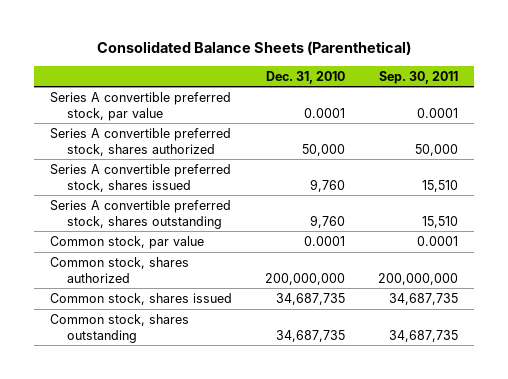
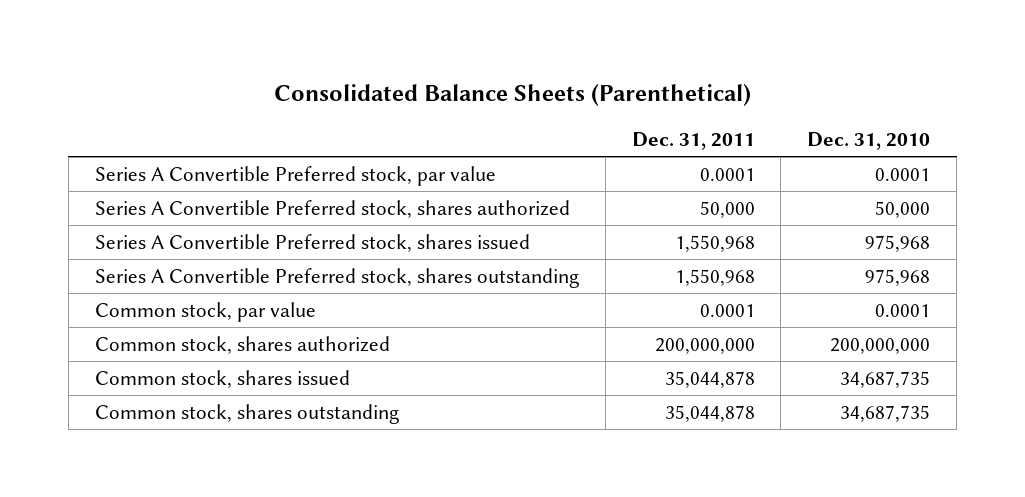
[378,70,458,84] Sep. 30, 2011 -> none
none -> [631,132,755,151] Dec. 31, 2011
[49,91,231,121] Series A convertible preferred stock, par value -> [94,166,496,187] Series A Convertible Preferred stock, par value
[49,127,231,156] Series A convertible preferred stock, shares authorized -> [94,200,570,219] Series A Convertible Preferred stock, shares authorized
[49,163,231,192] Series A convertible preferred stock, shares issued -> [94,234,530,253] Series A Convertible Preferred stock, shares issued
[309,178,345,192] 9,760 -> [865,235,931,253] 975,968
[49,199,231,229] Series A convertible preferred stock, shares outstanding -> [94,268,579,289] Series A Convertible Preferred stock, shares outstanding
[309,214,345,228] 9,760 -> [865,269,931,287] 975,968

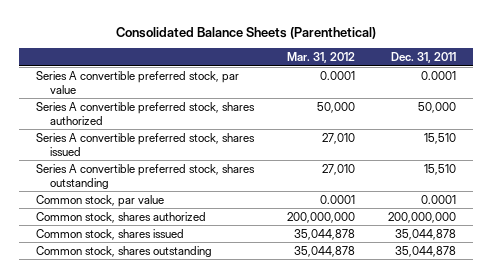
[807,132,931,151] Dec. 31, 2010 -> none
none -> [286,52,355,64] Mar. 31, 2012
[94,166,496,187] Series A Convertible Preferred stock, par value -> [35,70,239,94] Series A convertible preferred stock, par value
[94,200,570,219] Series A Convertible Preferred stock, shares authorized -> [35,101,255,125] Series A convertible preferred stock, shares authorized
[94,234,530,253] Series A Convertible Preferred stock, shares issued -> [35,132,255,156] Series A convertible preferred stock, shares issued
[674,235,755,253] 1,550,968 -> [424,132,457,144] 15,510
[94,268,579,289] Series A Convertible Preferred stock, shares outstanding -> [35,163,255,189] Series A convertible preferred stock, shares outstanding
[674,269,755,287] 1,550,968 -> [424,163,457,175] 15,510

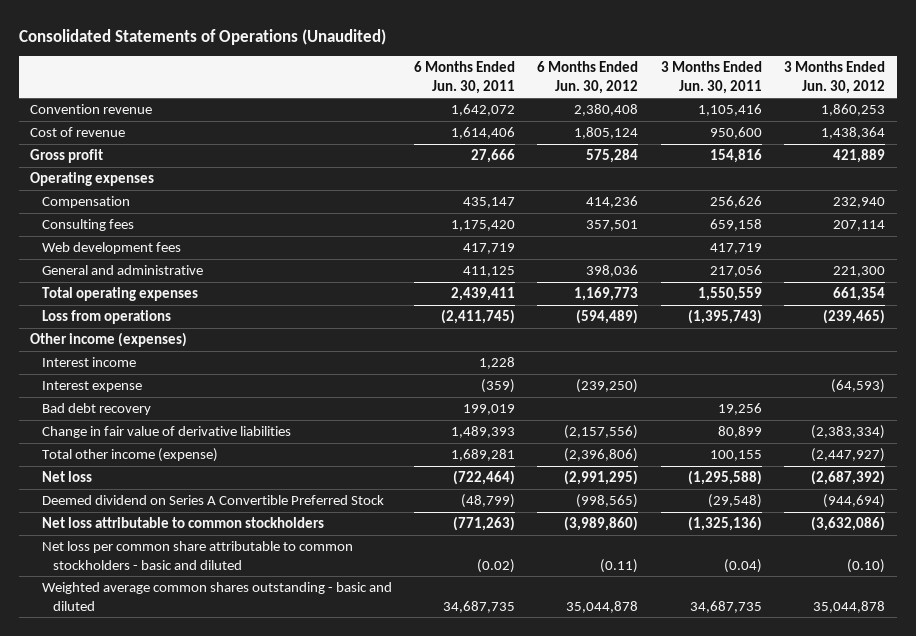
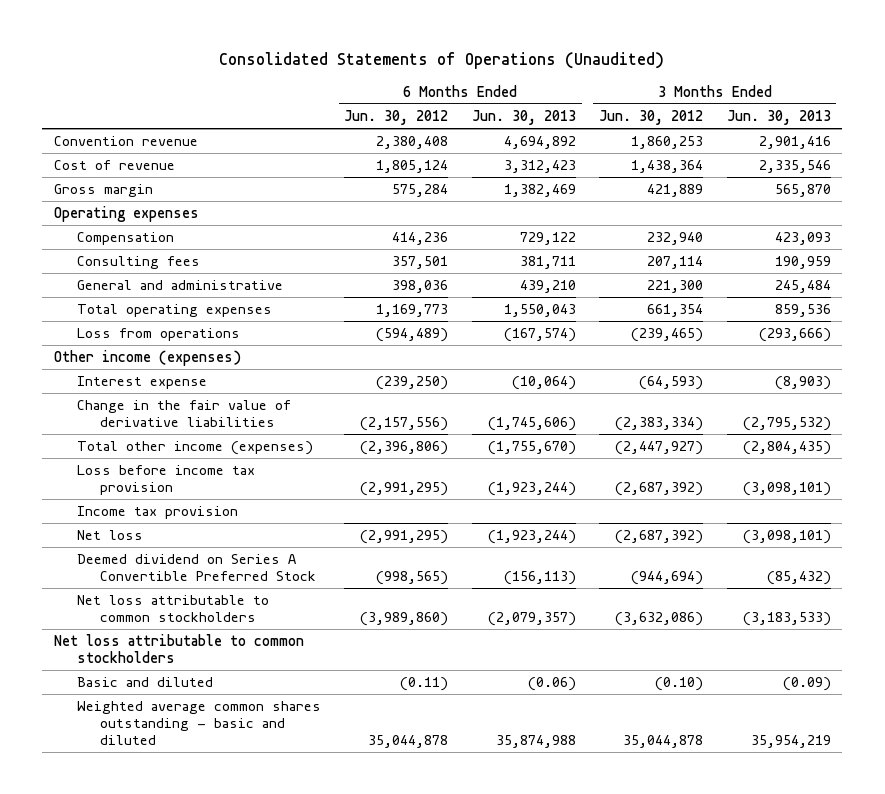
[414,61,516,94] 6 Months Ended Jun. 30, 2011 -> none
[660,61,762,94] 3 Months Ended Jun. 30, 2011 -> none
none -> [471,110,576,126] Jun. 30, 2013
none -> [726,110,831,126] Jun. 30, 2013
[30,149,104,164] Gross profit -> [54,184,154,198] Gross margin
[41,242,181,255] Web development fees -> none
[41,357,136,368] Interest income -> none
[41,403,151,416] Bad debt recovery -> none
[41,426,291,439] Change in fair value of derivative liabilities -> [77,400,292,428] Change in the fair value of derivative liabilities
[41,448,218,463] Total other income (expense) -> [77,441,314,456] Total other income (expenses)
none -> [77,465,256,496] Loss before income tax provision
none -> [77,506,239,520] Income tax provision
none -> [54,634,305,664] Net loss attributable to common stockholders
[41,541,353,570] Net loss per common share attributable to common stockholders - basic and diluted -> [77,677,214,688] Basic and diluted

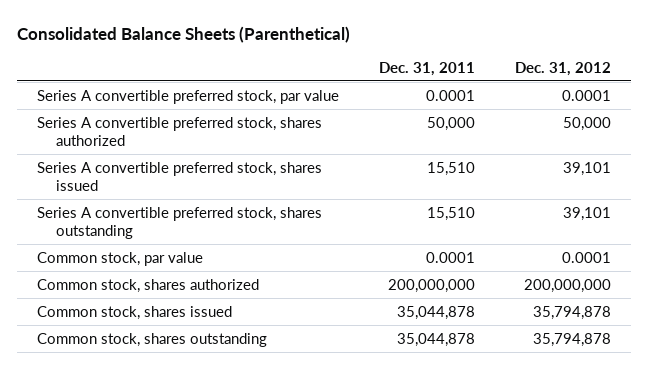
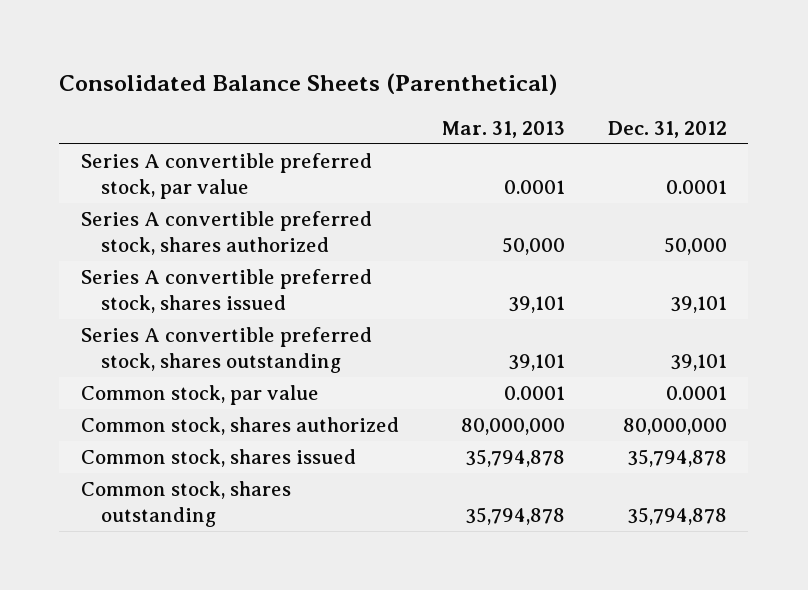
[379,61,476,76] Dec. 31, 2011 -> none
none -> [441,120,565,138] Mar. 31, 2013
[524,278,612,293] 200,000,000 -> [622,418,727,436] 80,000,000

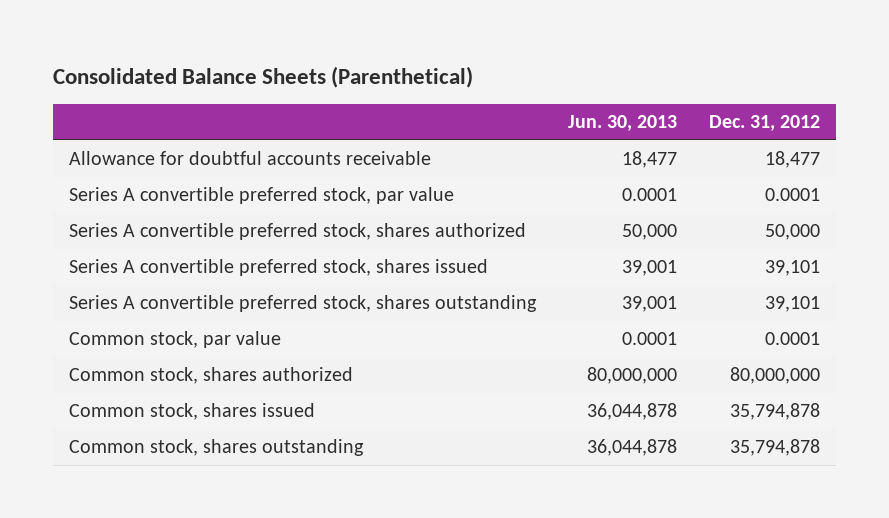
[441,120,565,138] Mar. 31, 2013 -> none
none -> [568,115,678,132] Jun. 30, 2013
none -> [69,151,432,166] Allowance for doubtful accounts receivable

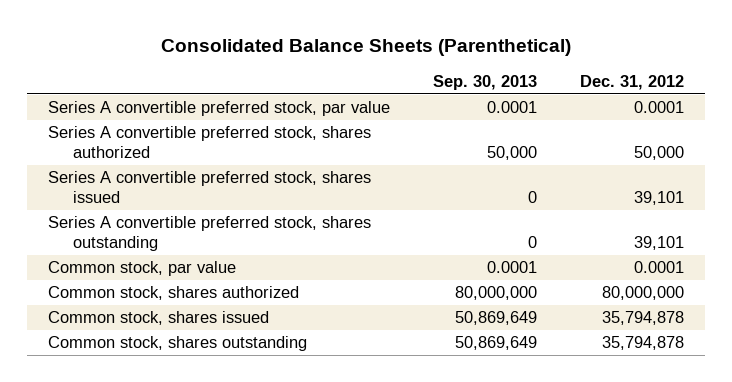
[568,115,678,132] Jun. 30, 2013 -> none
none -> [432,75,537,91] Sep. 30, 2013
[69,151,432,166] Allowance for doubtful accounts receivable -> none

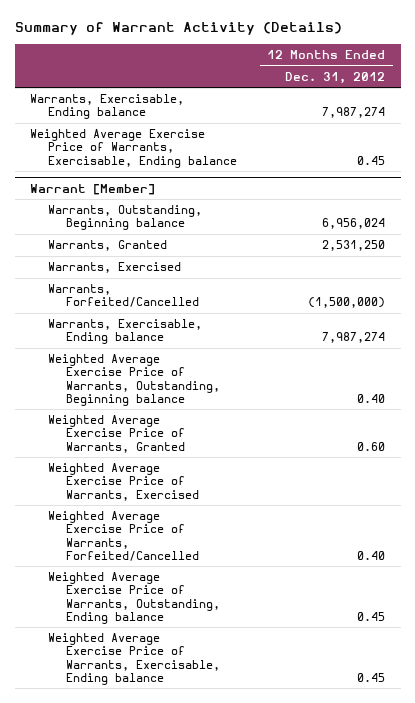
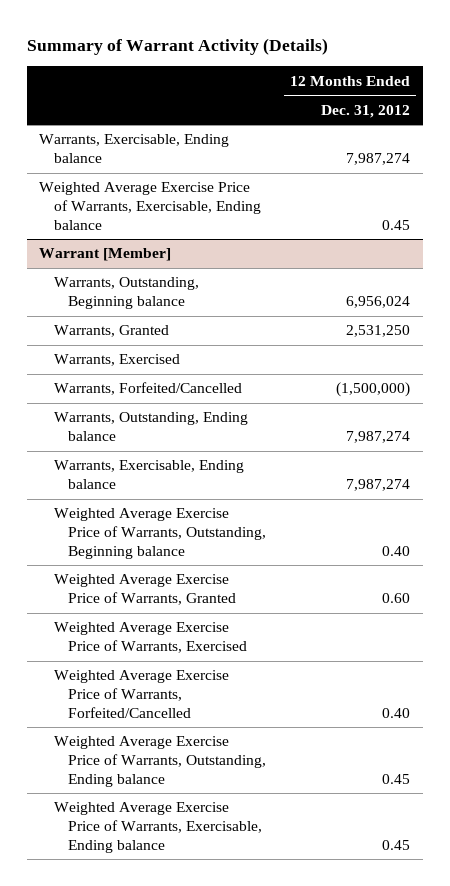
none -> [53,412,248,442] Warrants, Outstanding, Ending balance

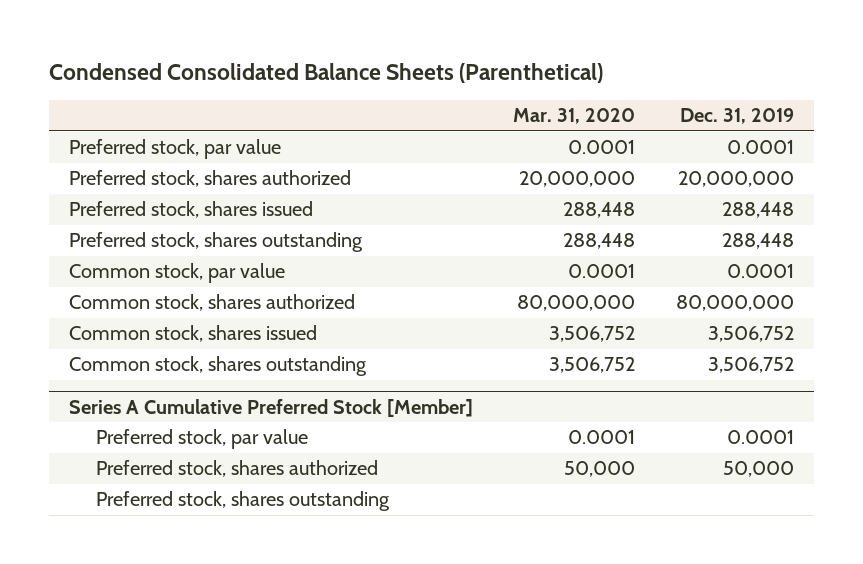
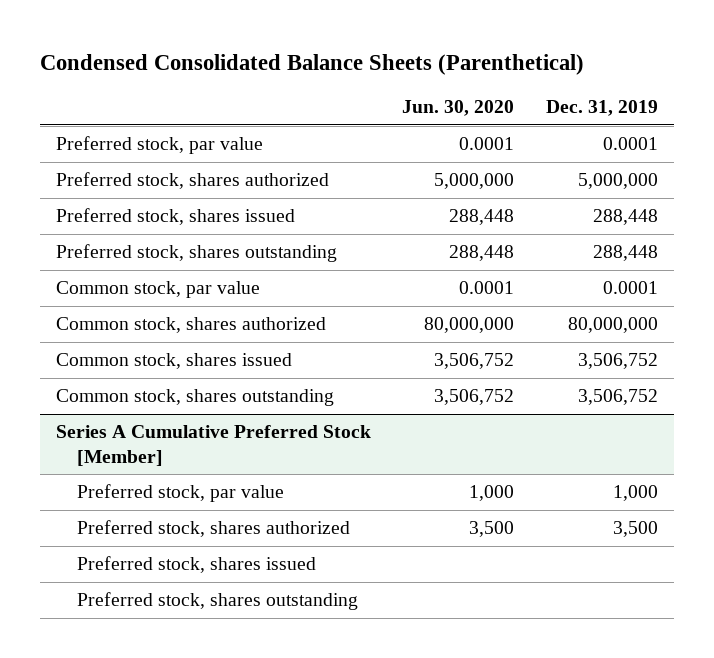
[513,108,636,125] Mar. 31, 2020 -> none
none -> [402,100,515,117] Jun. 30, 2020
[677,171,794,188] 20,000,000 -> [577,173,658,190] 5,000,000
[726,430,794,445] 0.0001 -> [612,485,658,502] 1,000
[722,461,794,478] 50,000 -> [612,521,658,538] 3,500
none -> [76,556,316,574] Preferred stock, shares issued

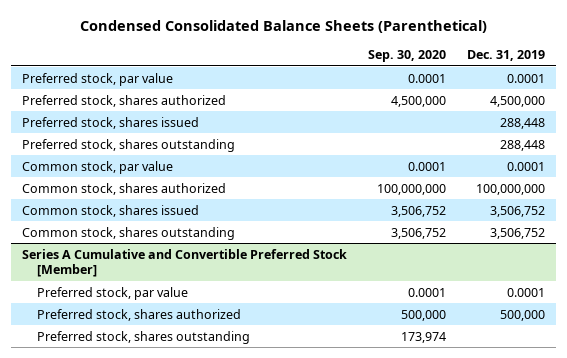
[402,100,515,117] Jun. 30, 2020 -> none
none -> [368,49,447,62] Sep. 30, 2020
[577,173,658,190] 5,000,000 -> [490,95,546,107] 4,500,000
[567,317,658,334] 80,000,000 -> [476,183,546,195] 100,000,000
[76,556,316,574] Preferred stock, shares issued -> none
[55,425,371,466] Series A Cumulative Preferred Stock [Member] -> [21,248,347,278] Series A Cumulative and Convertible Preferred Stock [Member]
[612,485,658,502] 1,000 -> [507,287,546,297] 0.0001
[612,521,658,538] 3,500 -> [500,309,546,321] 500,000

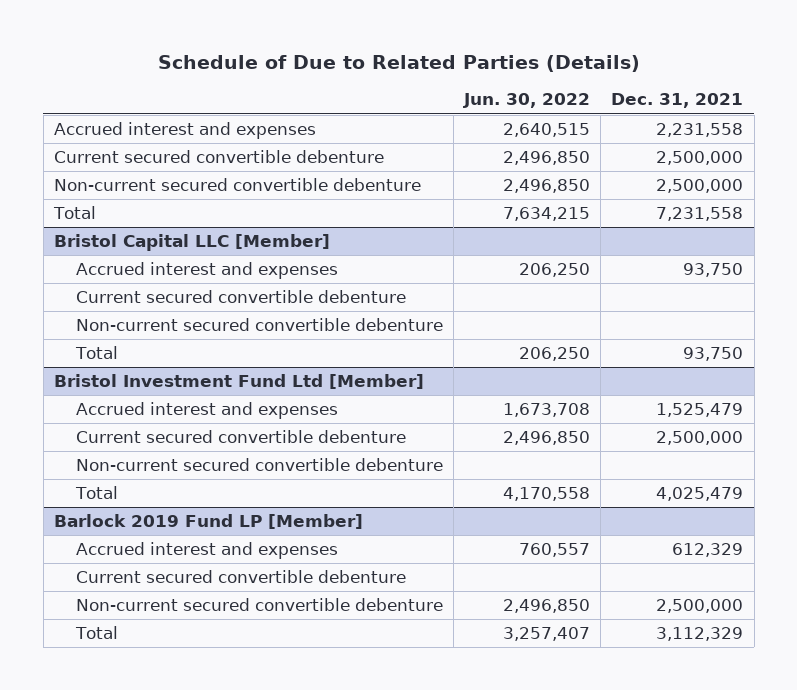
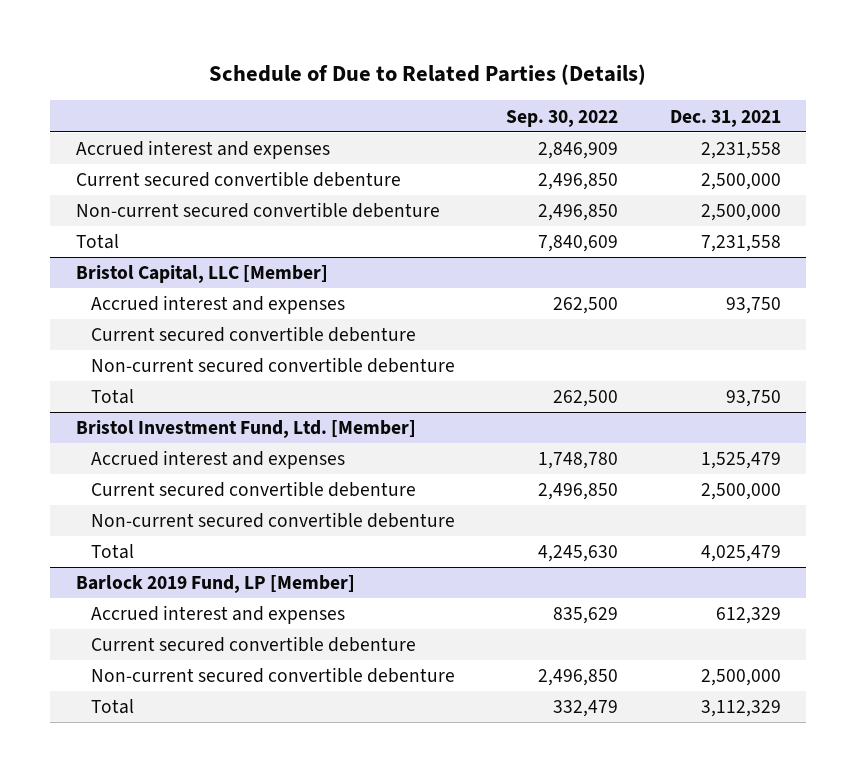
[463,93,591,109] Jun. 30, 2022 -> none
none -> [506,109,619,127] Sep. 30, 2022
[53,234,330,252] Bristol Capital LLC [Member] -> [75,265,328,284] Bristol Capital, LLC [Member]
[53,374,424,390] Bristol Investment Fund Ltd [Member] -> [75,420,416,439] Bristol Investment Fund, Ltd. [Member]
[53,514,363,530] Barlock 2019 Fund LP [Member] -> [75,575,355,594] Barlock 2019 Fund, LP [Member]

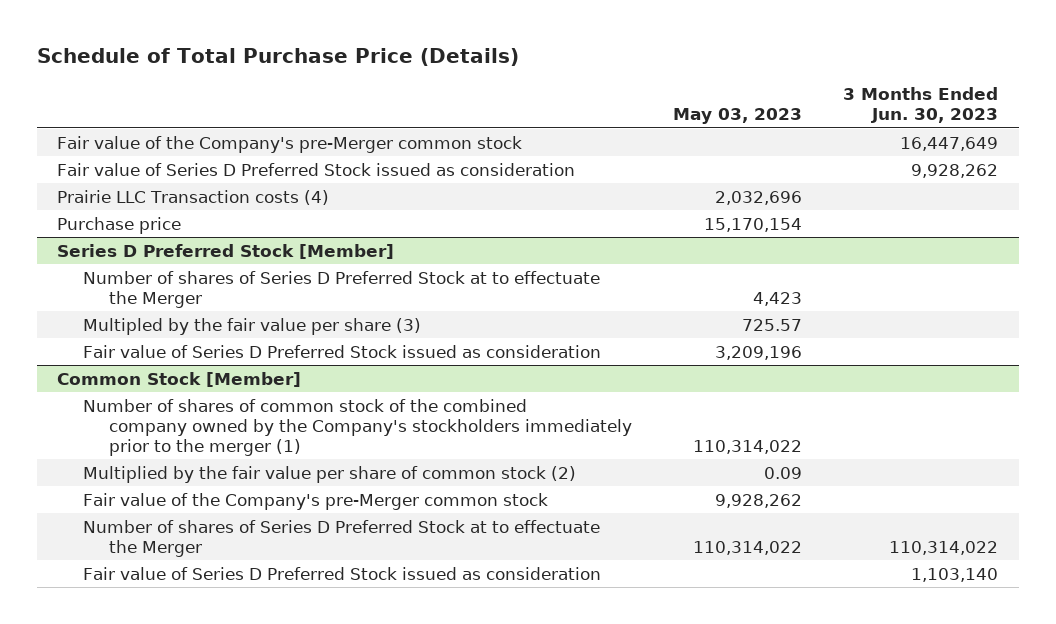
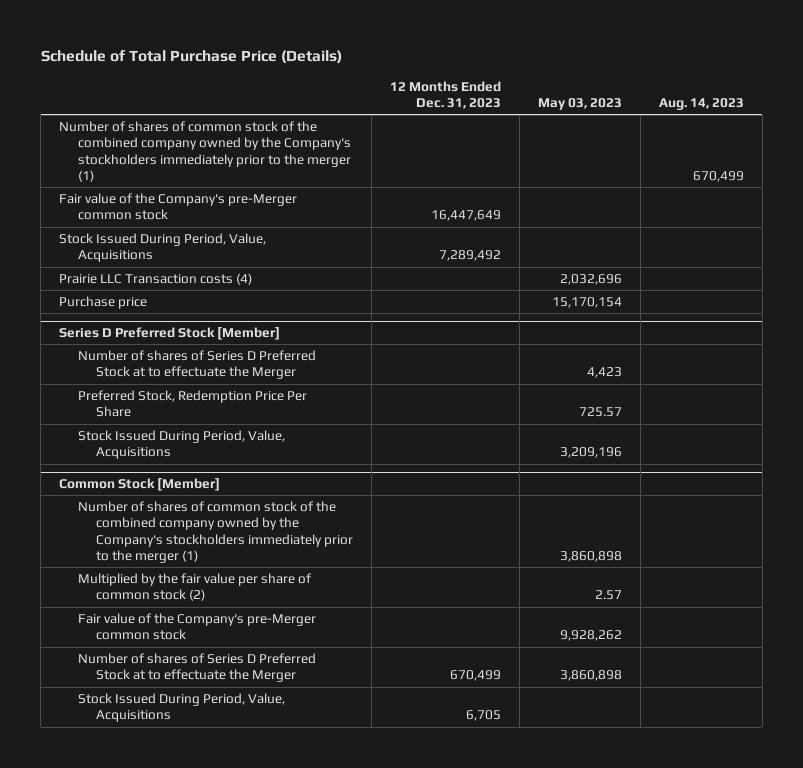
[843,87,999,124] 3 Months Ended Jun. 30, 2023 -> none
none -> [390,80,502,109] 12 Months Ended Dec. 31, 2023
none -> [658,97,744,110] Aug. 14, 2023
none -> [59,120,351,183] Number of shares of common stock of the combined company owned by the Company's stockholders immediately prior to the merger (1)
[57,162,576,176] Fair value of Series D Preferred Stock issued as consideration -> [59,232,267,263] Stock Issued During Period, Value, Acquisitions
[82,317,421,335] Multipled by the fair value per share (3) -> [77,389,307,418] Preferred Stock, Redemption Price Per Share
[82,344,601,358] Fair value of Series D Preferred Stock issued as consideration -> [77,429,285,460] Stock Issued During Period, Value, Acquisitions
[692,440,802,455] 110,314,022 -> [559,551,622,563] 3,860,898
[763,466,802,479] 0.09 -> [594,590,622,601] 2.57
[692,540,802,555] 110,314,022 -> [559,670,622,682] 3,860,898
[82,566,601,580] Fair value of Series D Preferred Stock issued as consideration -> [77,692,285,723] Stock Issued During Period, Value, Acquisitions

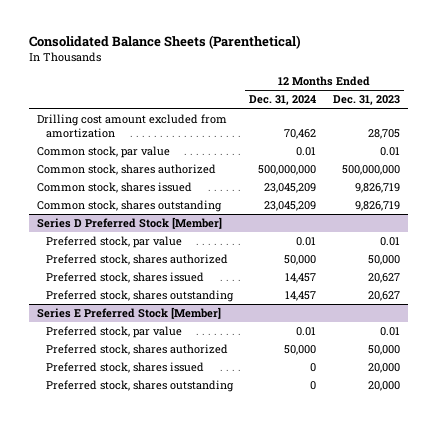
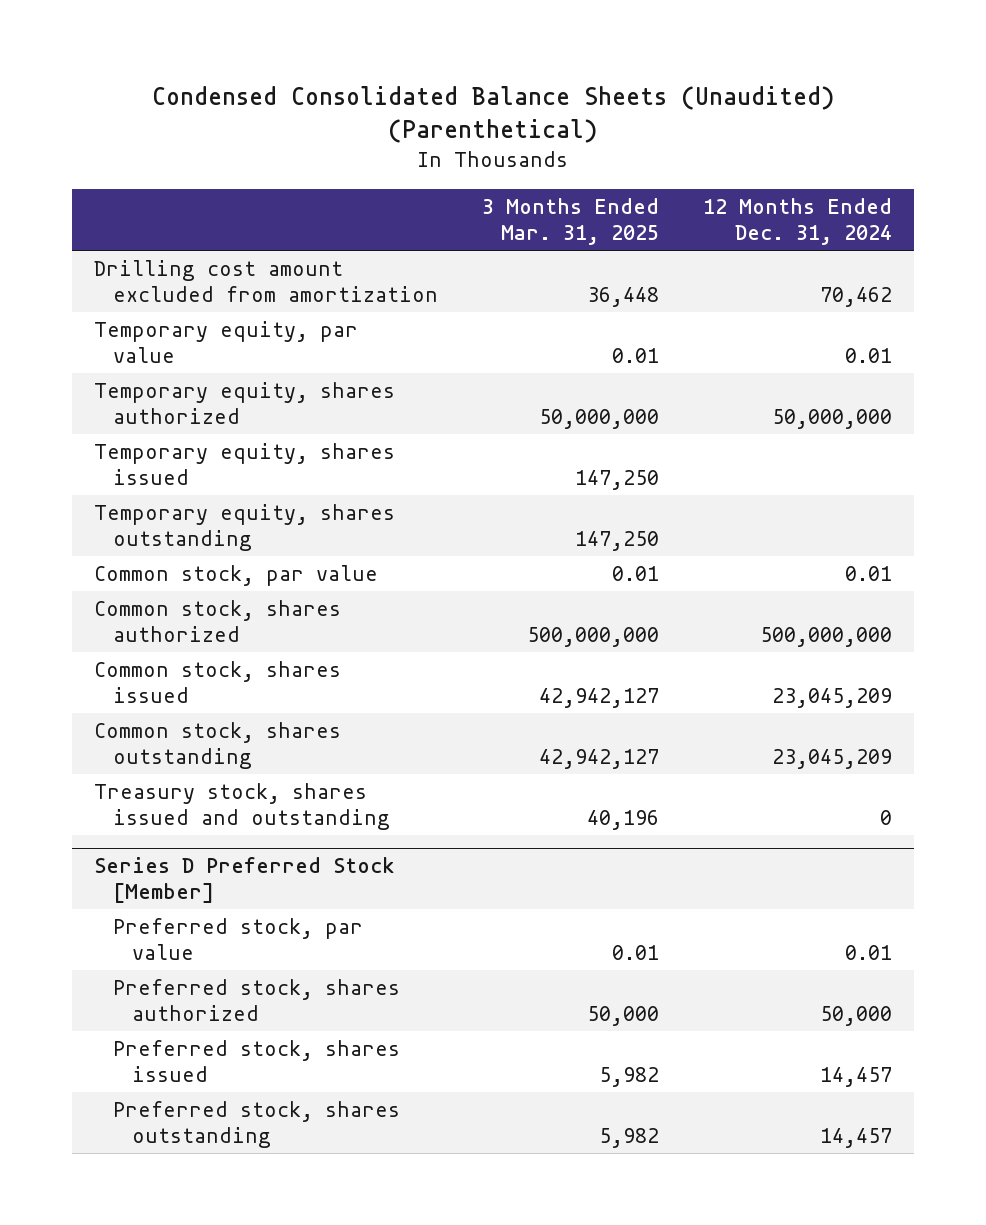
[28,34,301,49] Consolidated Balance Sheets (Parenthetical) -> [151,85,834,144] Condensed Consolidated Balance Sheets (Unaudited) (Parenthetical)
[332,95,400,106] Dec. 31, 2023 -> none
none -> [482,197,660,245] 3 Months Ended Mar. 31, 2025
none -> [93,320,358,364] Temporary equity, par value
none -> [93,381,395,425] Temporary equity, shares authorized
none -> [93,442,395,486] Temporary equity, shares issued
none -> [93,503,395,552] Temporary equity, shares outstanding
none -> [93,782,390,831] Treasury stock, shares issued and outstanding
[36,307,221,320] Series E Preferred Stock [Member] -> none
[45,326,182,339] Preferred stock, par value -> none
[45,344,228,356] Preferred stock, shares authorized -> none
[45,362,204,374] Preferred stock, shares issued -> none
[45,380,234,393] Preferred stock, shares outstanding -> none

